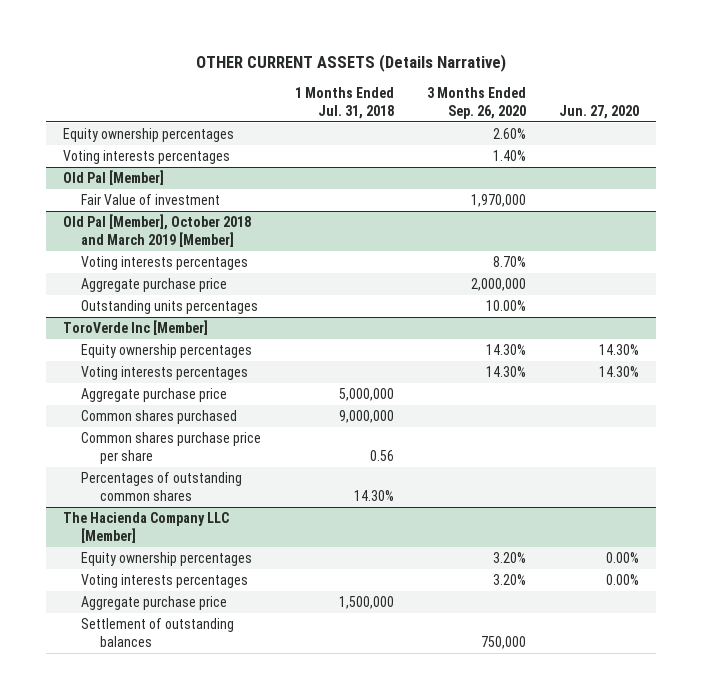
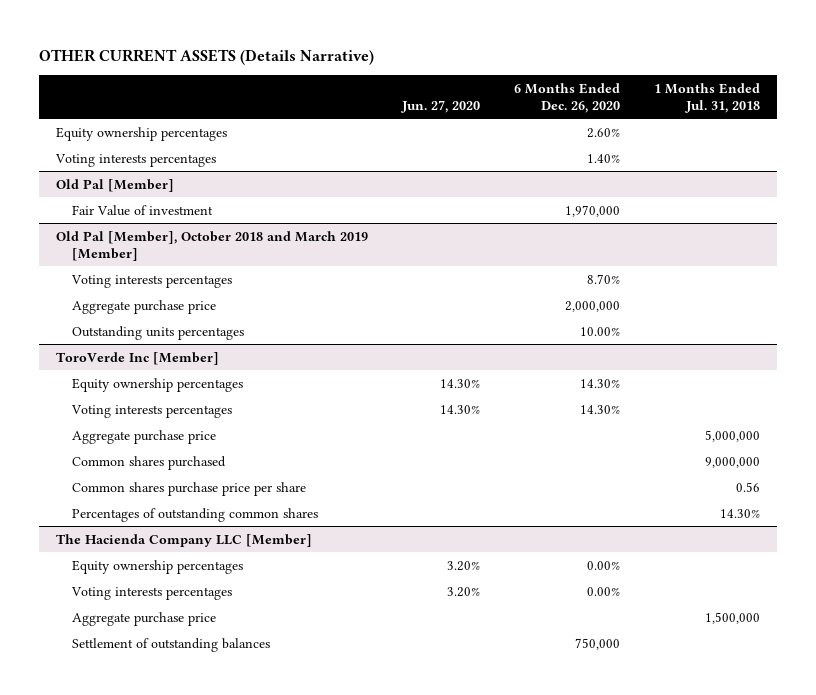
[427,86,527,119] 3 Months Ended Sep. 26, 2020 -> none
none -> [514,82,621,113] 6 Months Ended Dec. 26, 2020
[606,551,640,563] 0.00% -> [447,560,481,571] 3.20%
[606,573,640,585] 0.00% -> [447,586,481,597] 3.20%

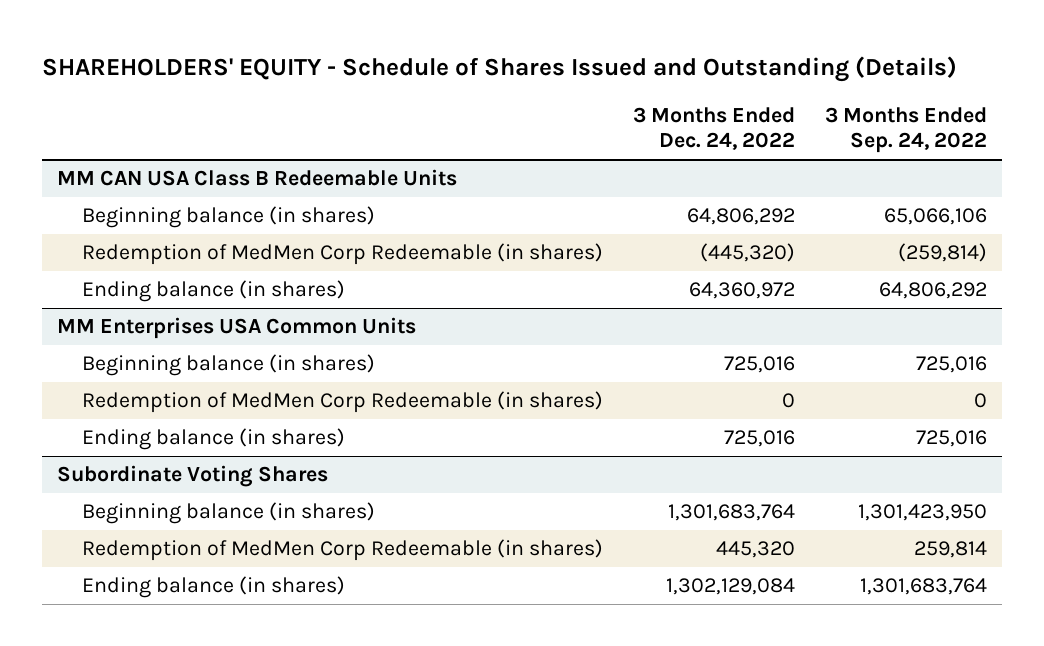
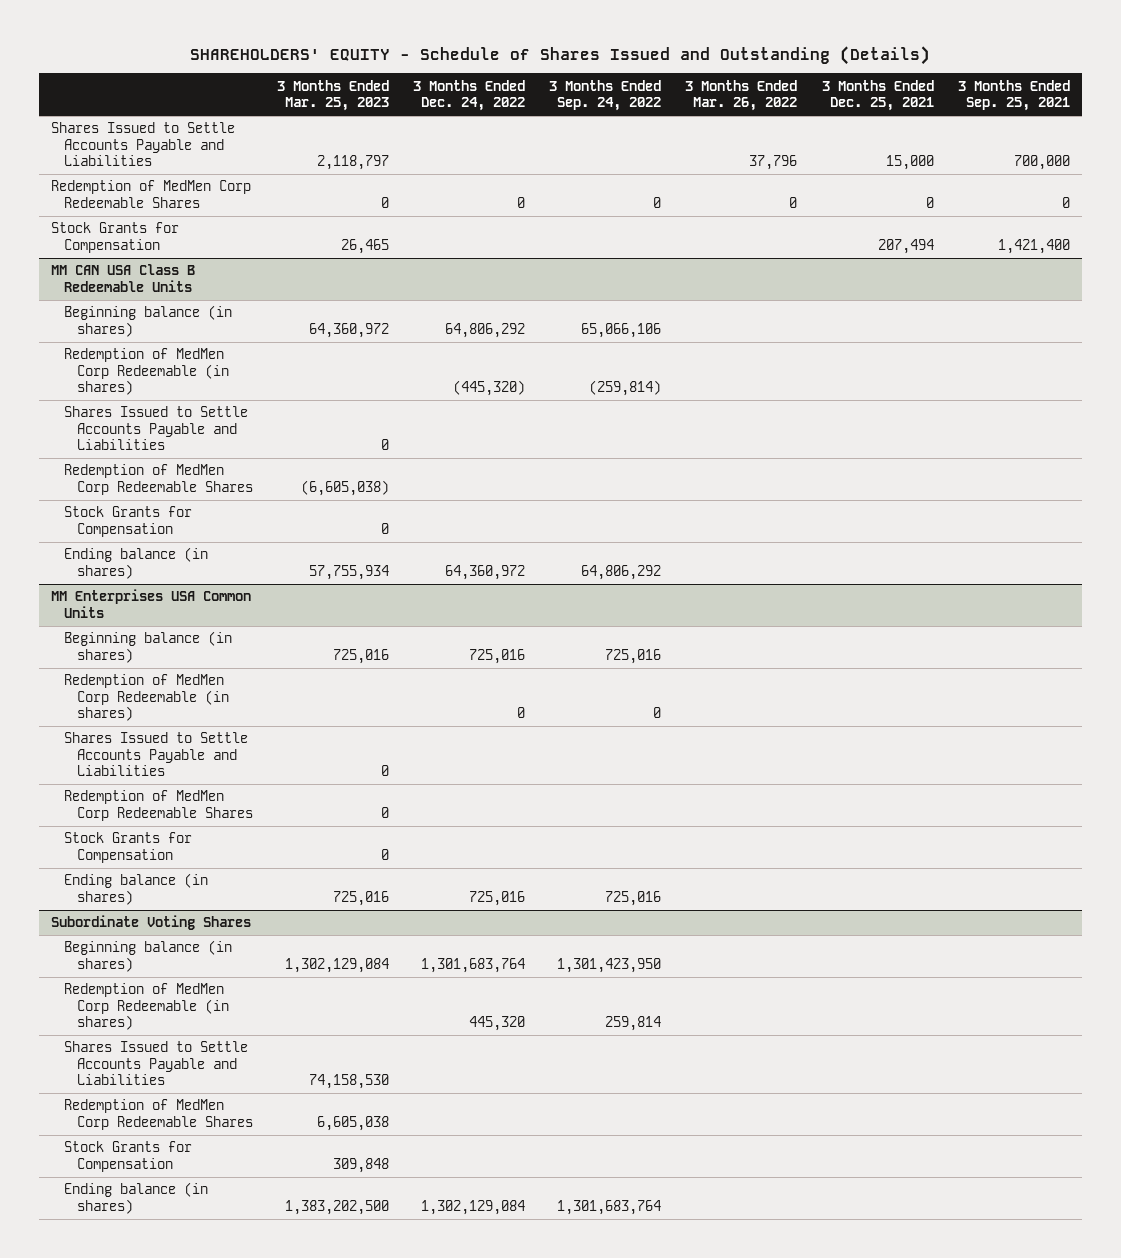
none -> [276,79,389,112] 3 Months Ended Mar. 25, 2023
none -> [685,79,798,112] 3 Months Ended Mar. 26, 2022
none -> [821,79,934,112] 3 Months Ended Dec. 25, 2021
none -> [957,79,1070,112] 3 Months Ended Sep. 25, 2021
none -> [51,122,236,167] Shares Issued to Settle Accounts Payable and Liabilities
none -> [51,180,252,208] Redemption of MedMen Corp Redeemable Shares
none -> [51,222,180,253] Stock Grants for Compensation
none -> [63,406,248,451] Shares Issued to Settle Accounts Payable and Liabilities
none -> [63,464,253,495] Redemption of MedMen Corp Redeemable Shares
none -> [63,506,192,537] Stock Grants for Compensation
none -> [63,732,248,777] Shares Issued to Settle Accounts Payable and Liabilities
none -> [63,790,253,821] Redemption of MedMen Corp Redeemable Shares
none -> [63,832,192,863] Stock Grants for Compensation
none -> [63,1041,248,1086] Shares Issued to Settle Accounts Payable and Liabilities
none -> [63,1099,253,1130] Redemption of MedMen Corp Redeemable Shares
none -> [63,1141,192,1172] Stock Grants for Compensation

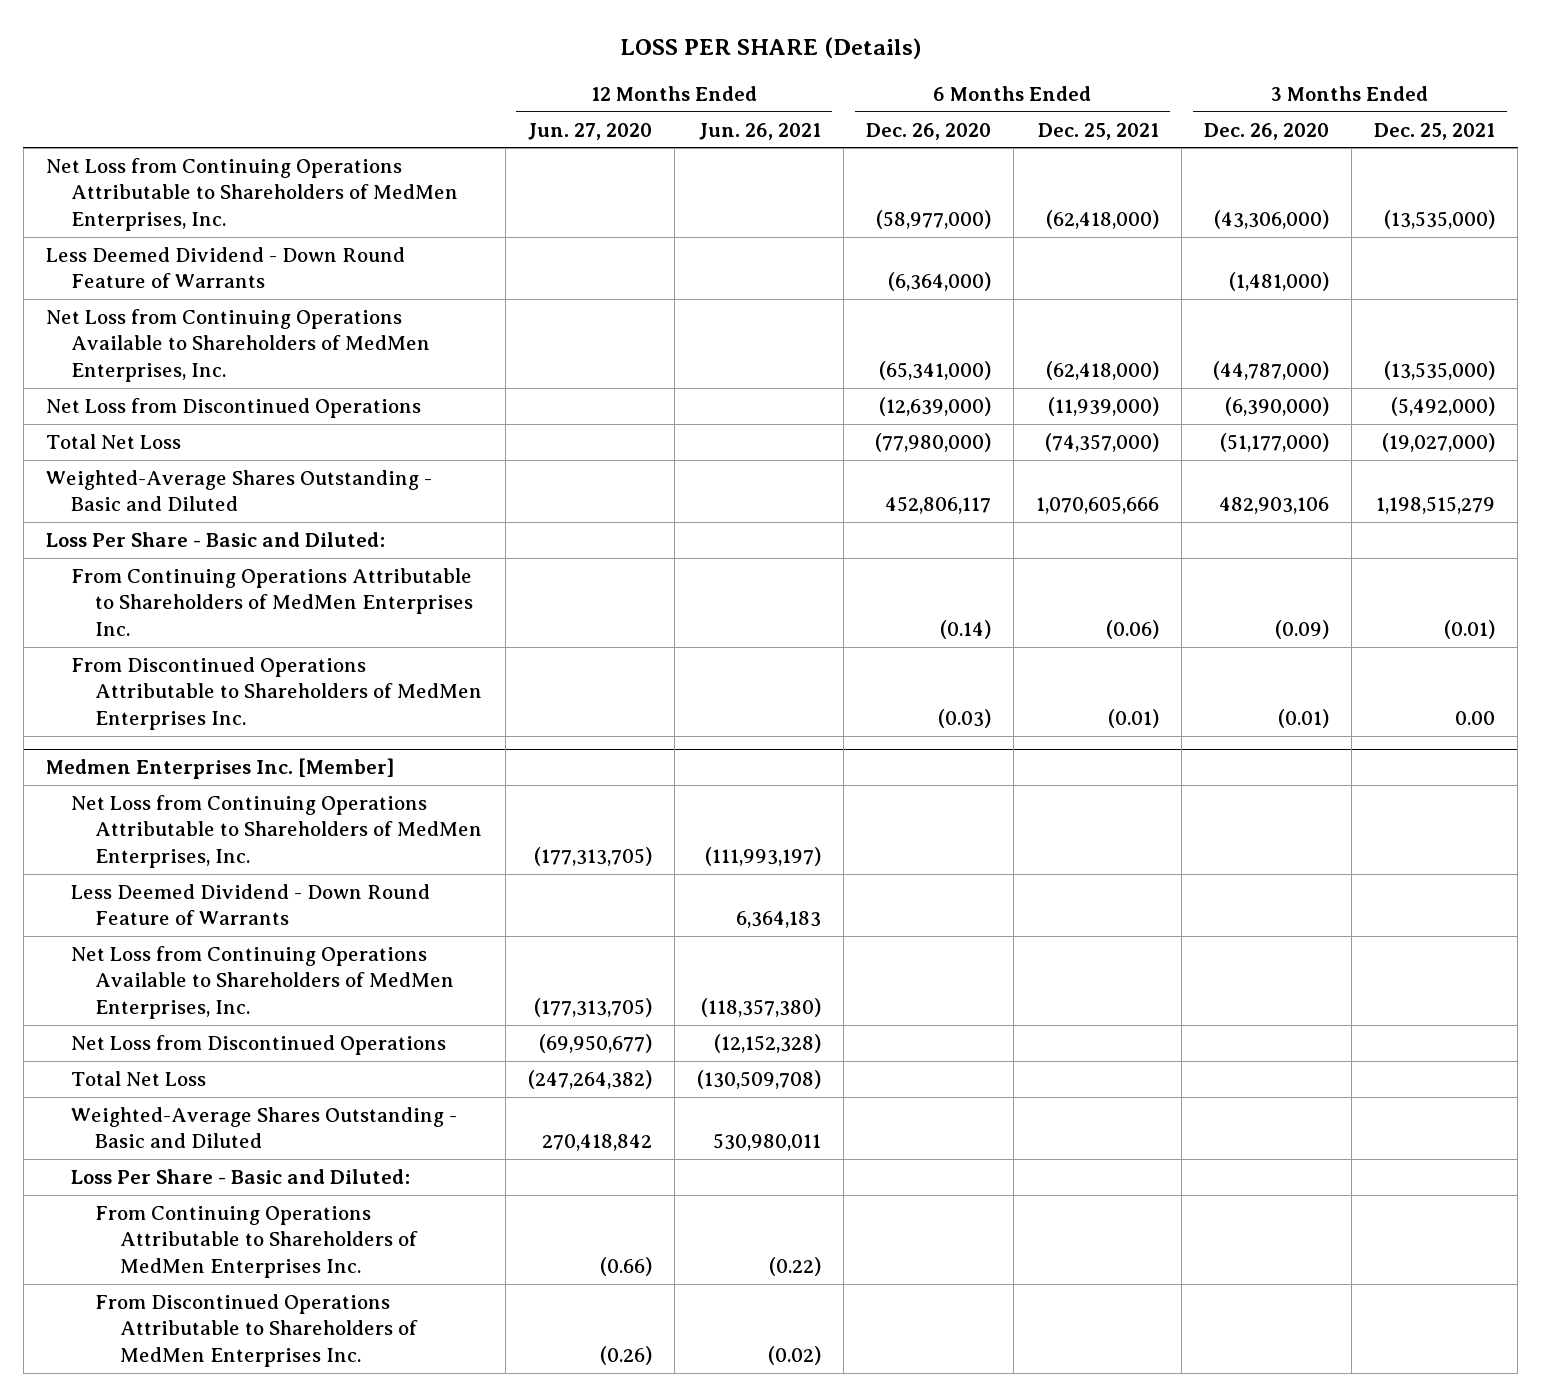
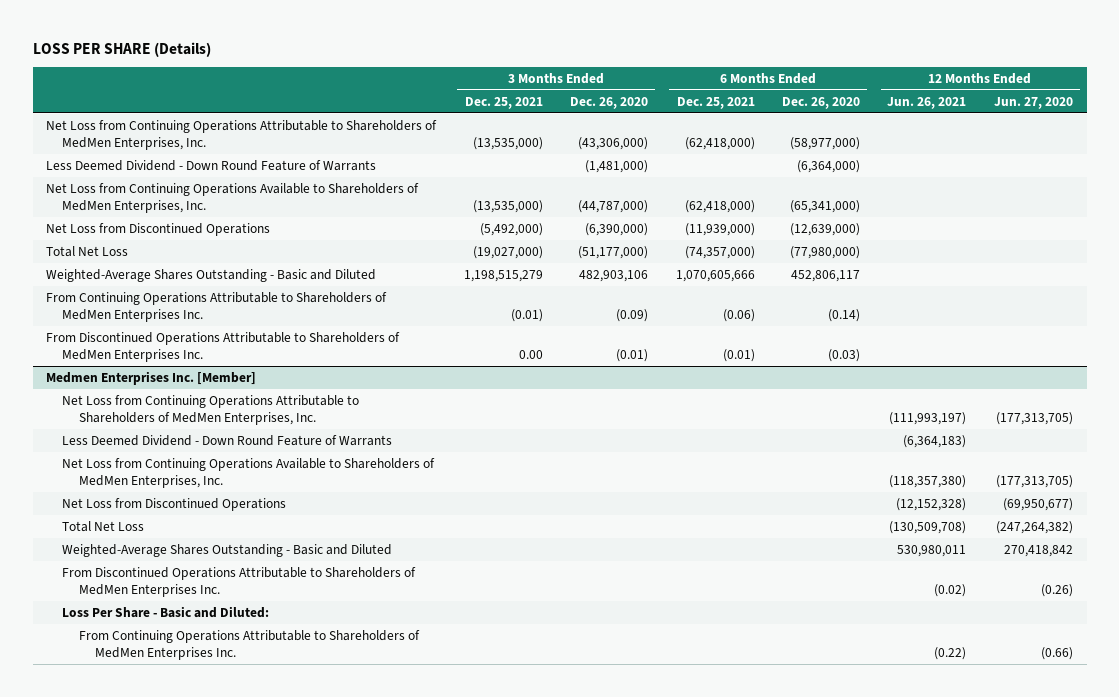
[45,531,385,547] Loss Per Share - Basic and Diluted: -> none
[735,911,821,929] 6,364,183 -> [903,434,967,448] (6,364,183)
[95,1293,419,1367] From Discontinued Operations Attributable to Shareholders of MedMen Enterprises Inc. -> [62,566,417,598] From Discontinued Operations Attributable to Shareholders of MedMen Enterprises Inc.

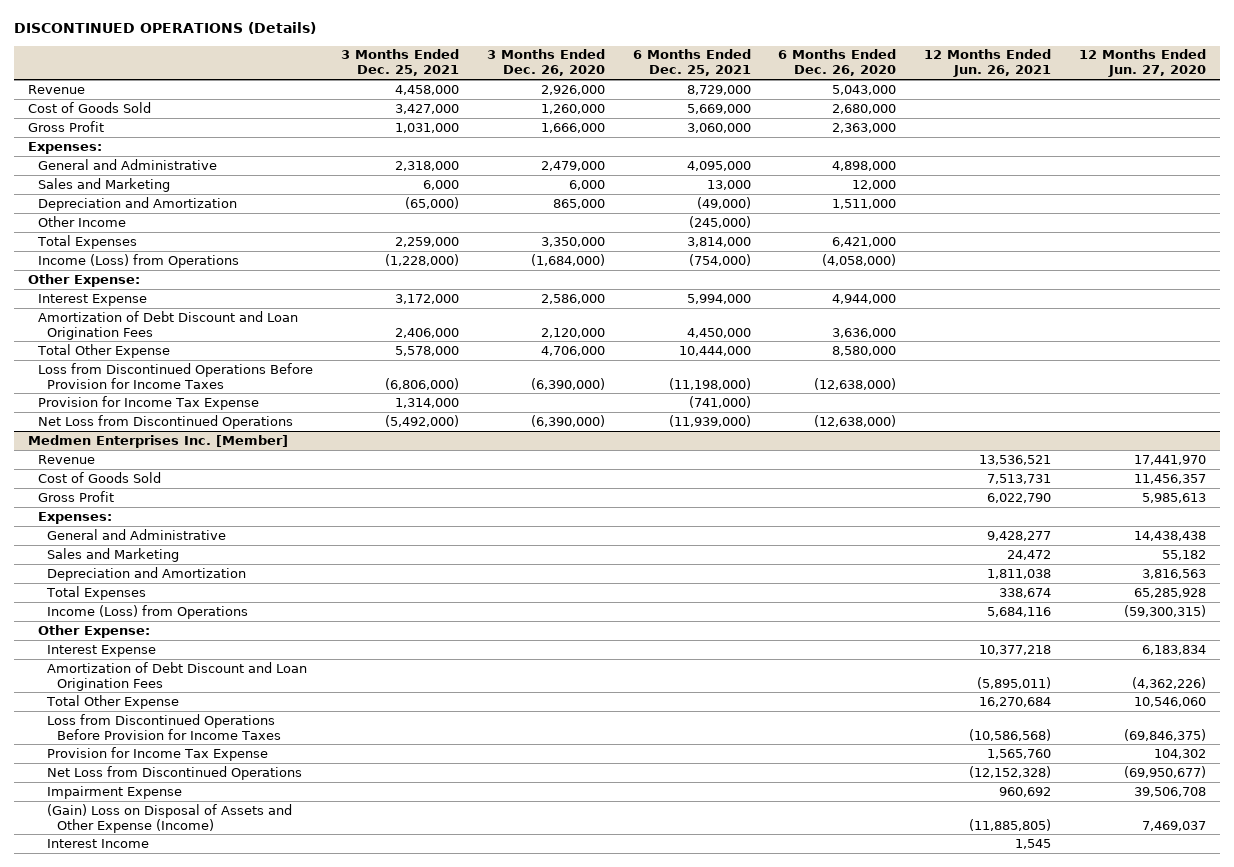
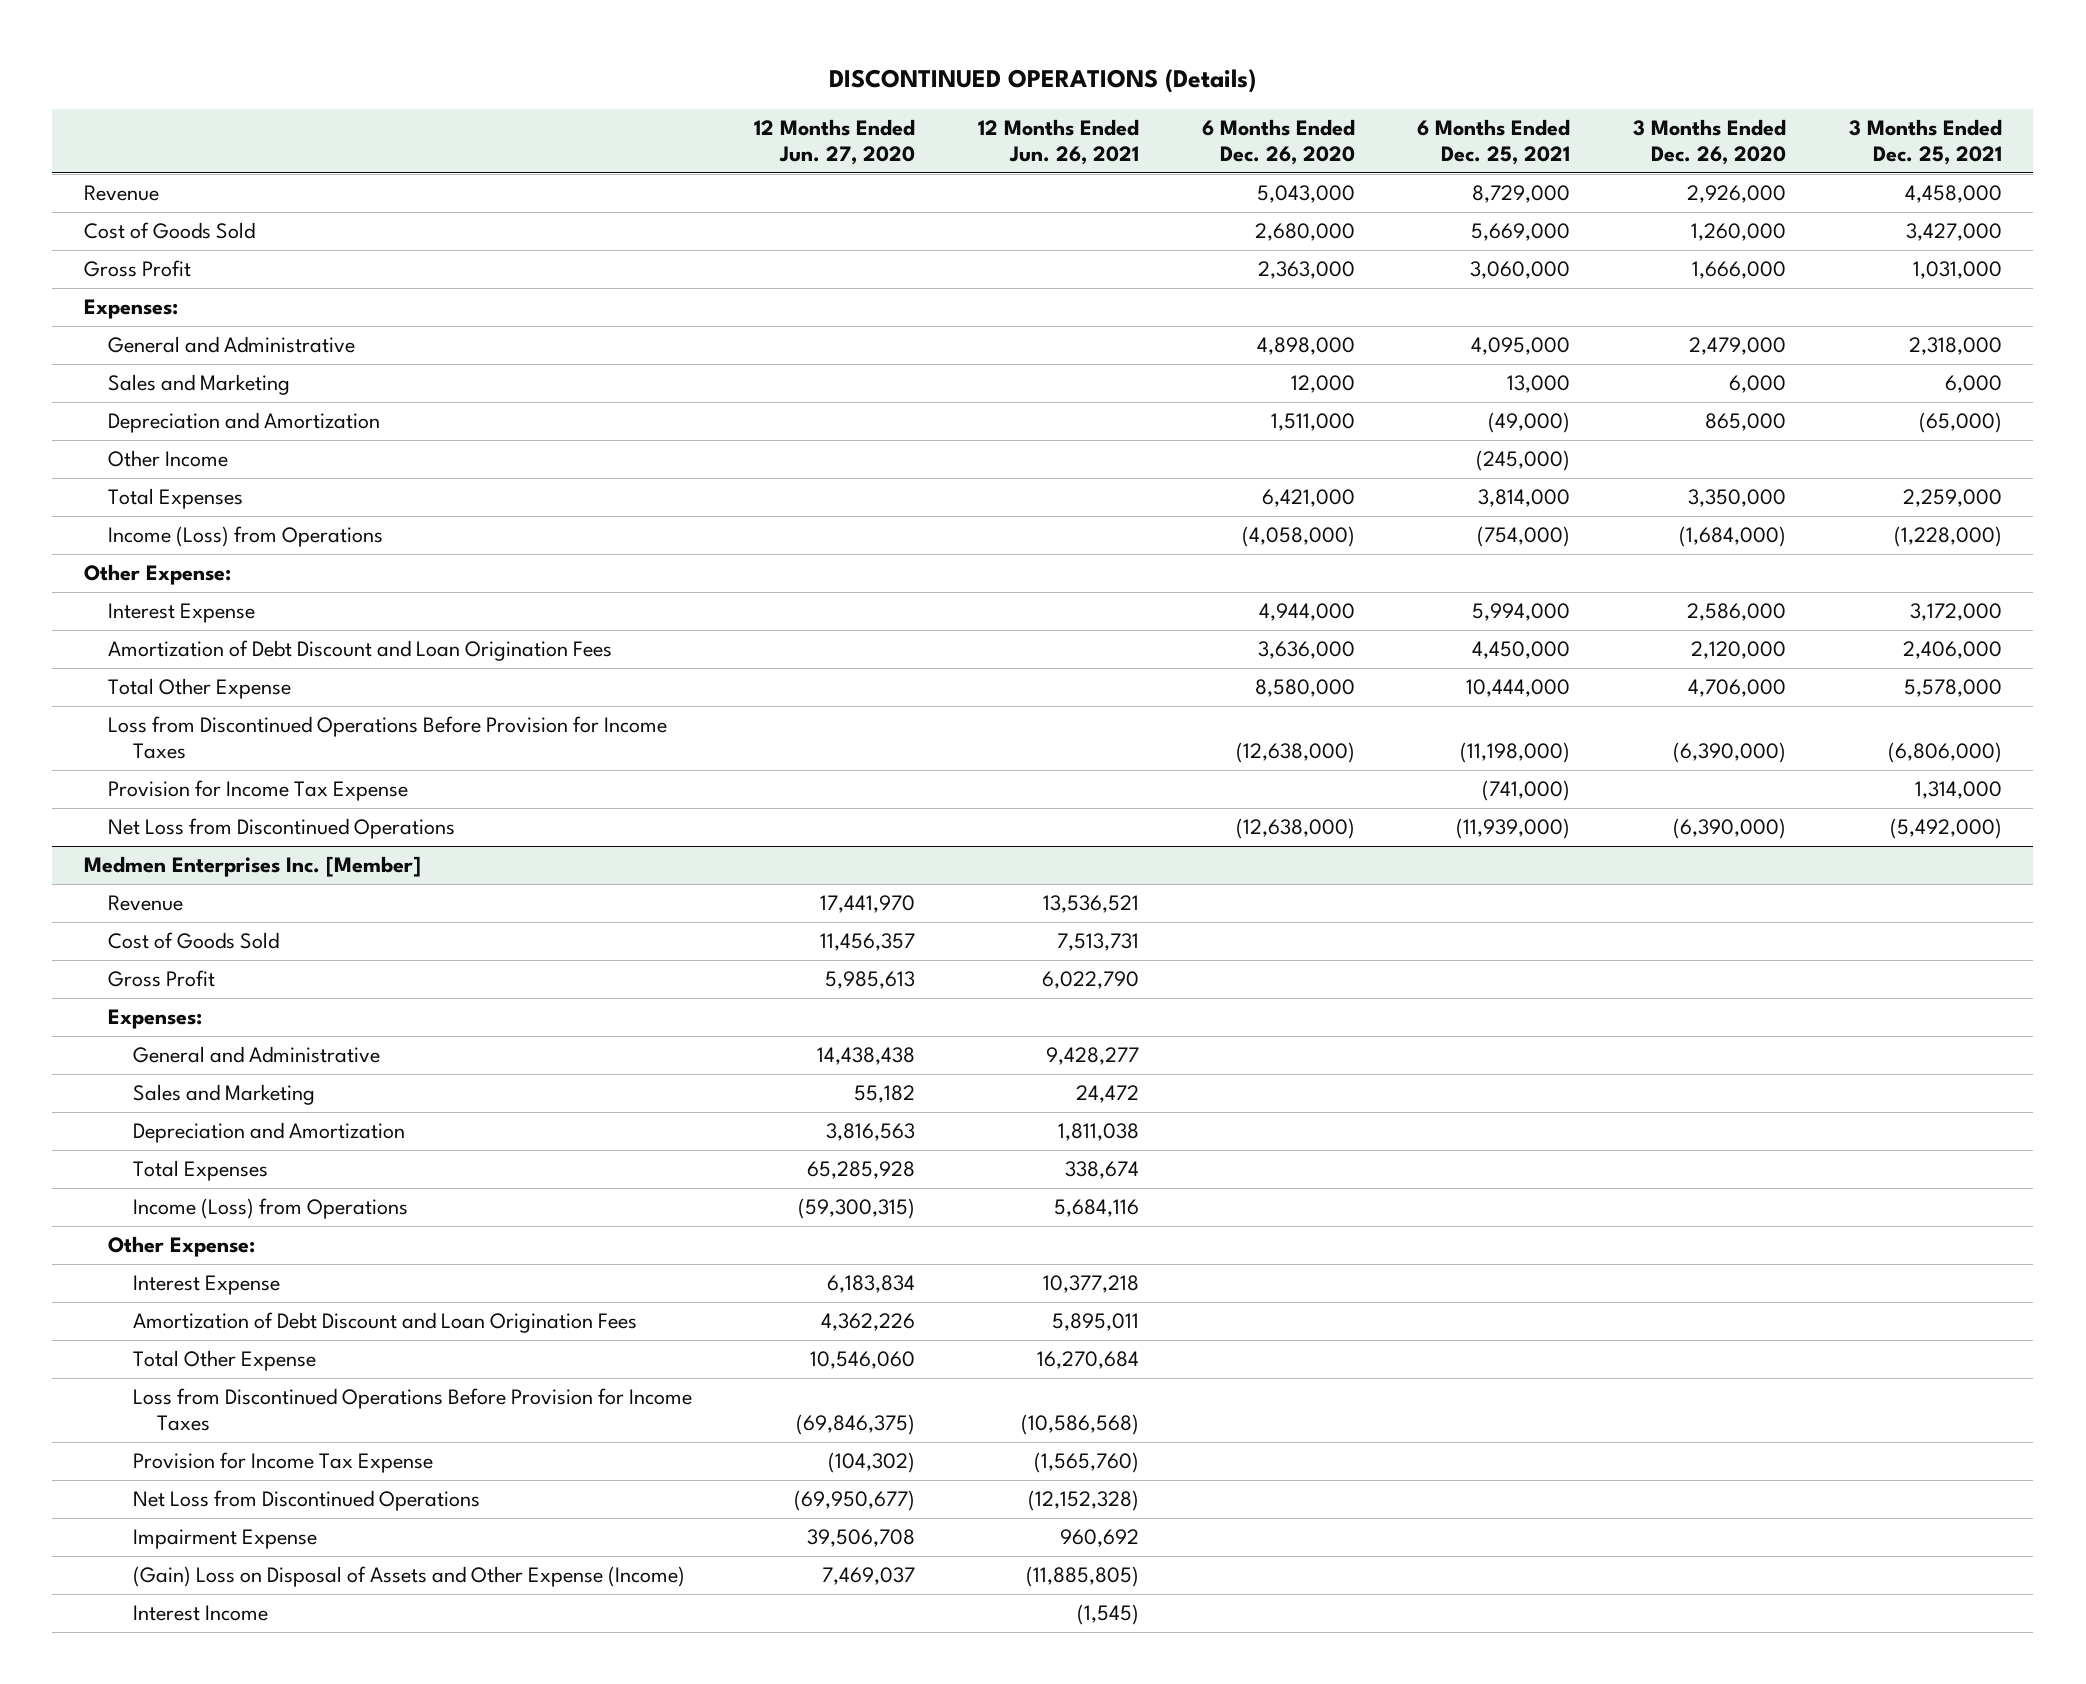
[977,676,1052,689] (5,895,011) -> [1051,1313,1139,1332] 5,895,011
[1132,676,1207,689] (4,362,226) -> [821,1313,916,1332] 4,362,226
[987,748,1052,759] 1,565,760 -> [1033,1452,1139,1474] (1,565,760)
[1154,748,1207,759] 104,302 -> [828,1452,916,1474] (104,302)
[1015,838,1052,849] 1,545 -> [1076,1604,1139,1626] (1,545)

